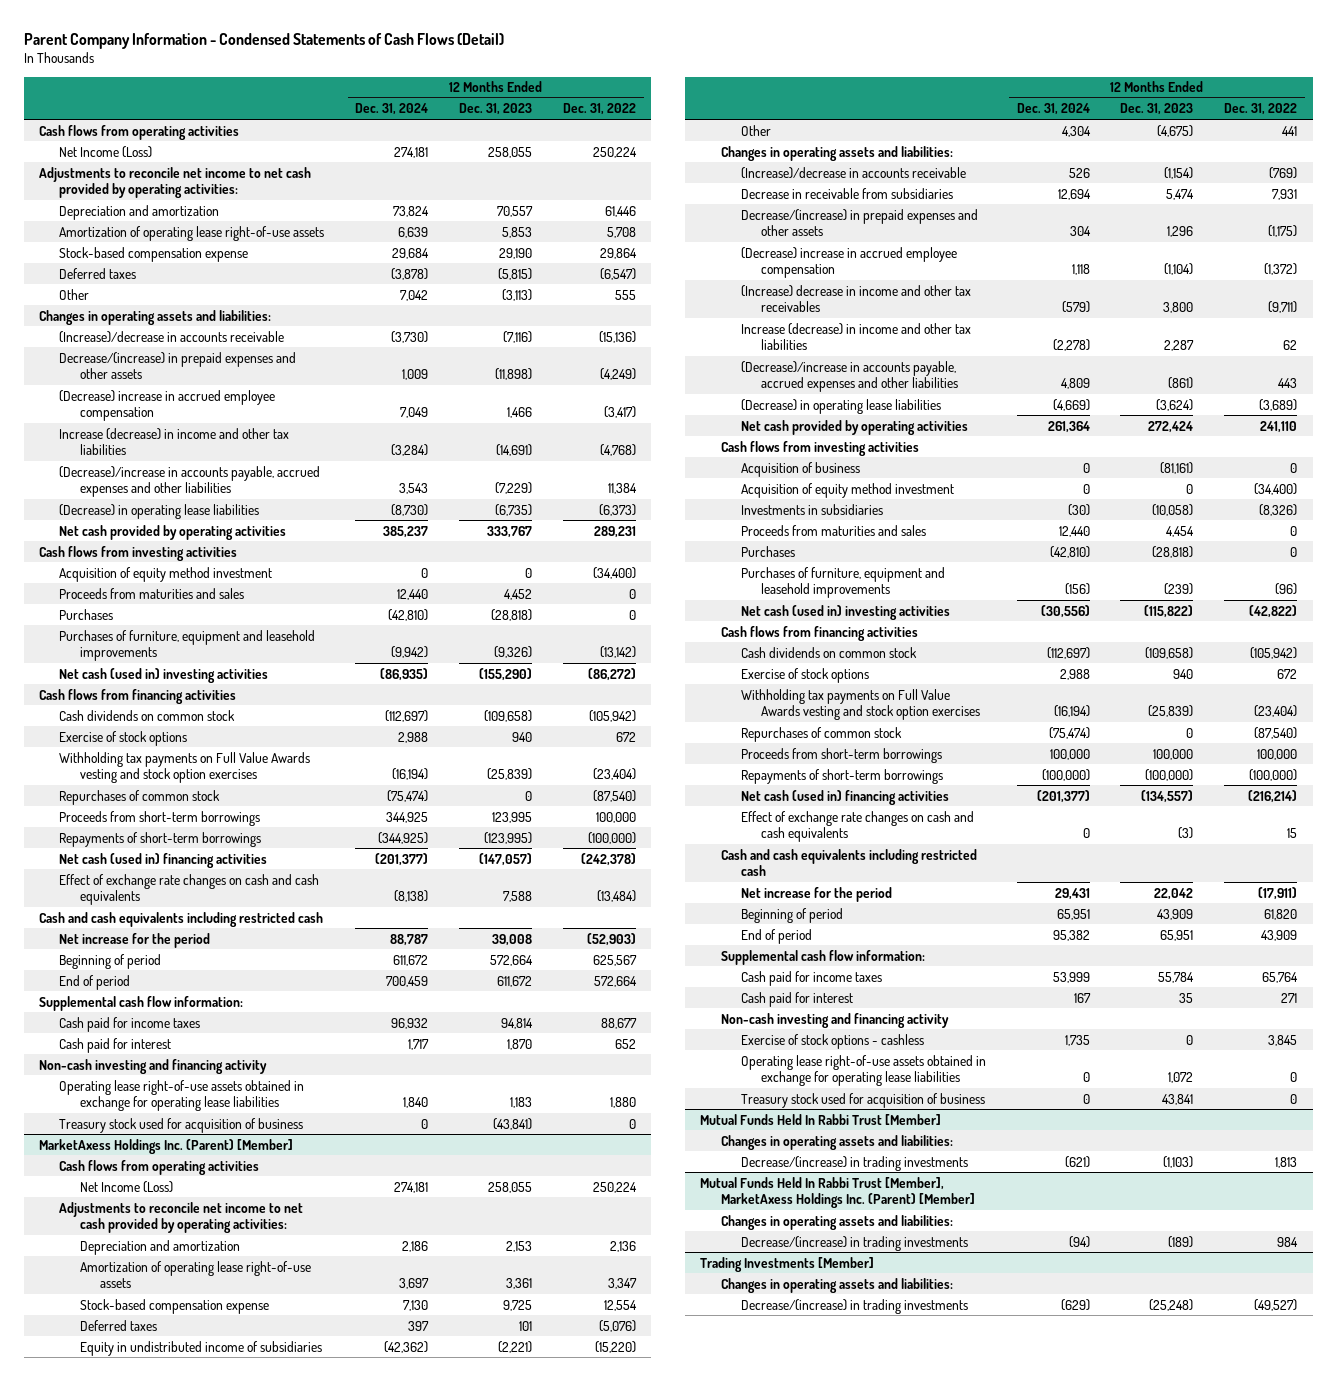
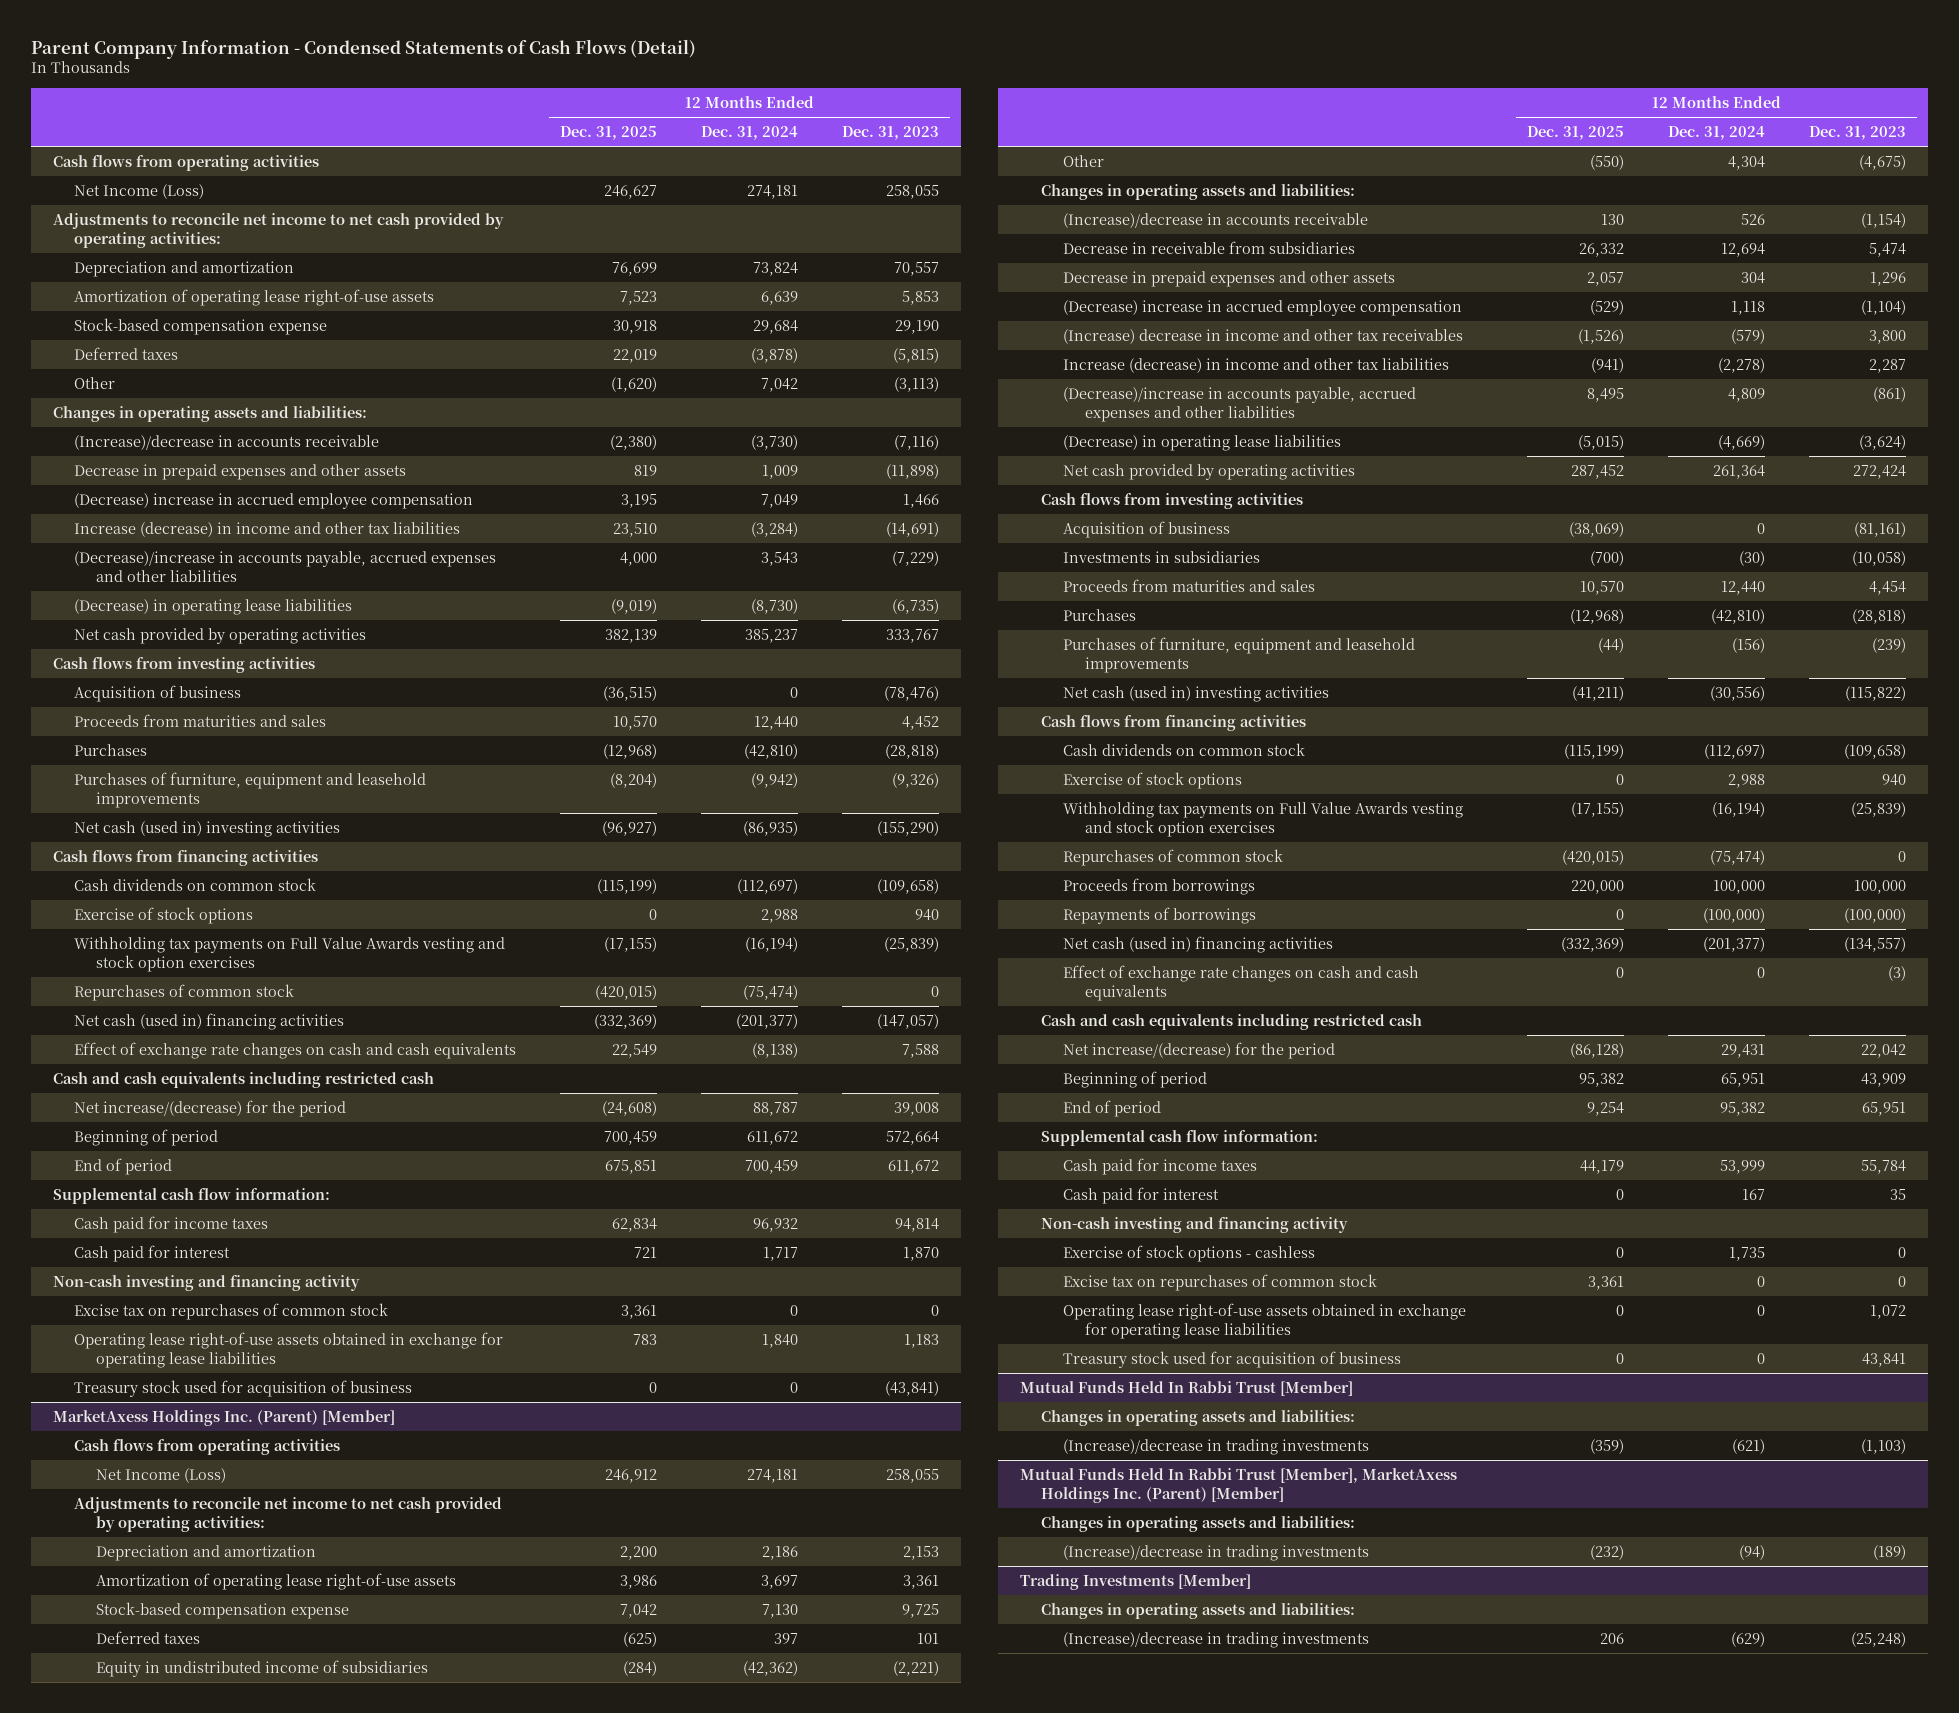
[562,103,636,116] Dec. 31, 2022 -> none
none -> [560,126,658,141] Dec. 31, 2025
[59,351,297,380] Decrease/(increase) in prepaid expenses and other assets -> [74,463,407,480] Decrease in prepaid expenses and other assets
[59,566,273,582] Acquisition of equity method investment -> none
none -> [74,684,242,702] Acquisition of business
[59,810,261,826] Proceeds from short-term borrowings -> none
[59,831,262,847] Repayments of short-term borrowings -> none
[59,932,211,948] Net increase for the period -> [74,1099,347,1117] Net increase/(decrease) for the period
none -> [74,1302,389,1320] Excise tax on repurchases of common stock
[740,208,978,237] Decrease/(increase) in prepaid expenses and other assets -> [1063,270,1396,287] Decrease in prepaid expenses and other assets
[740,482,954,498] Acquisition of equity method investment -> none
[740,747,942,763] Proceeds from short-term borrowings -> [1063,877,1256,895] Proceeds from borrowings
[740,768,943,784] Repayments of short-term borrowings -> [1063,906,1257,924] Repayments of borrowings
[740,886,892,902] Net increase for the period -> [1063,1041,1336,1059] Net increase/(decrease) for the period
none -> [1063,1273,1378,1291] Excise tax on repurchases of common stock
[740,1155,968,1171] Decrease/(increase) in trading investments -> [1063,1438,1370,1455] (Increase)/decrease in trading investments
[740,1235,968,1251] Decrease/(increase) in trading investments -> [1063,1544,1370,1561] (Increase)/decrease in trading investments
[740,1298,968,1314] Decrease/(increase) in trading investments -> [1063,1631,1370,1648] (Increase)/decrease in trading investments

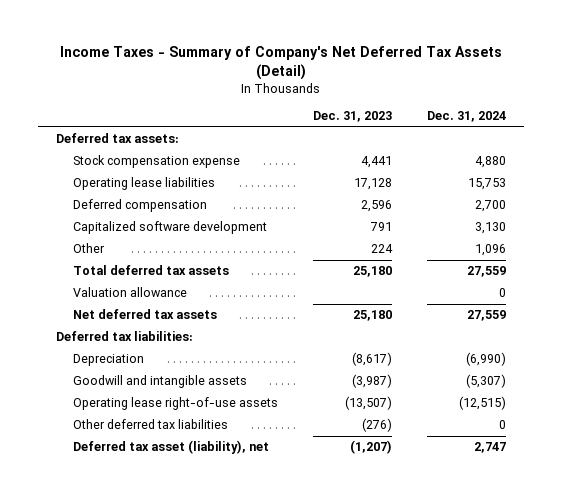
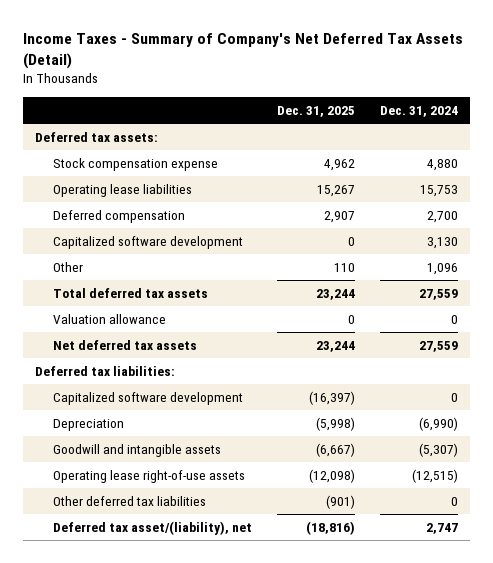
[313,111,393,123] Dec. 31, 2023 -> none
none -> [276,105,355,117] Dec. 31, 2025
none -> [53,391,244,405] Capitalized software development
[73,440,270,455] Deferred tax asset (liability), net -> [53,520,253,535] Deferred tax asset/(liability), net

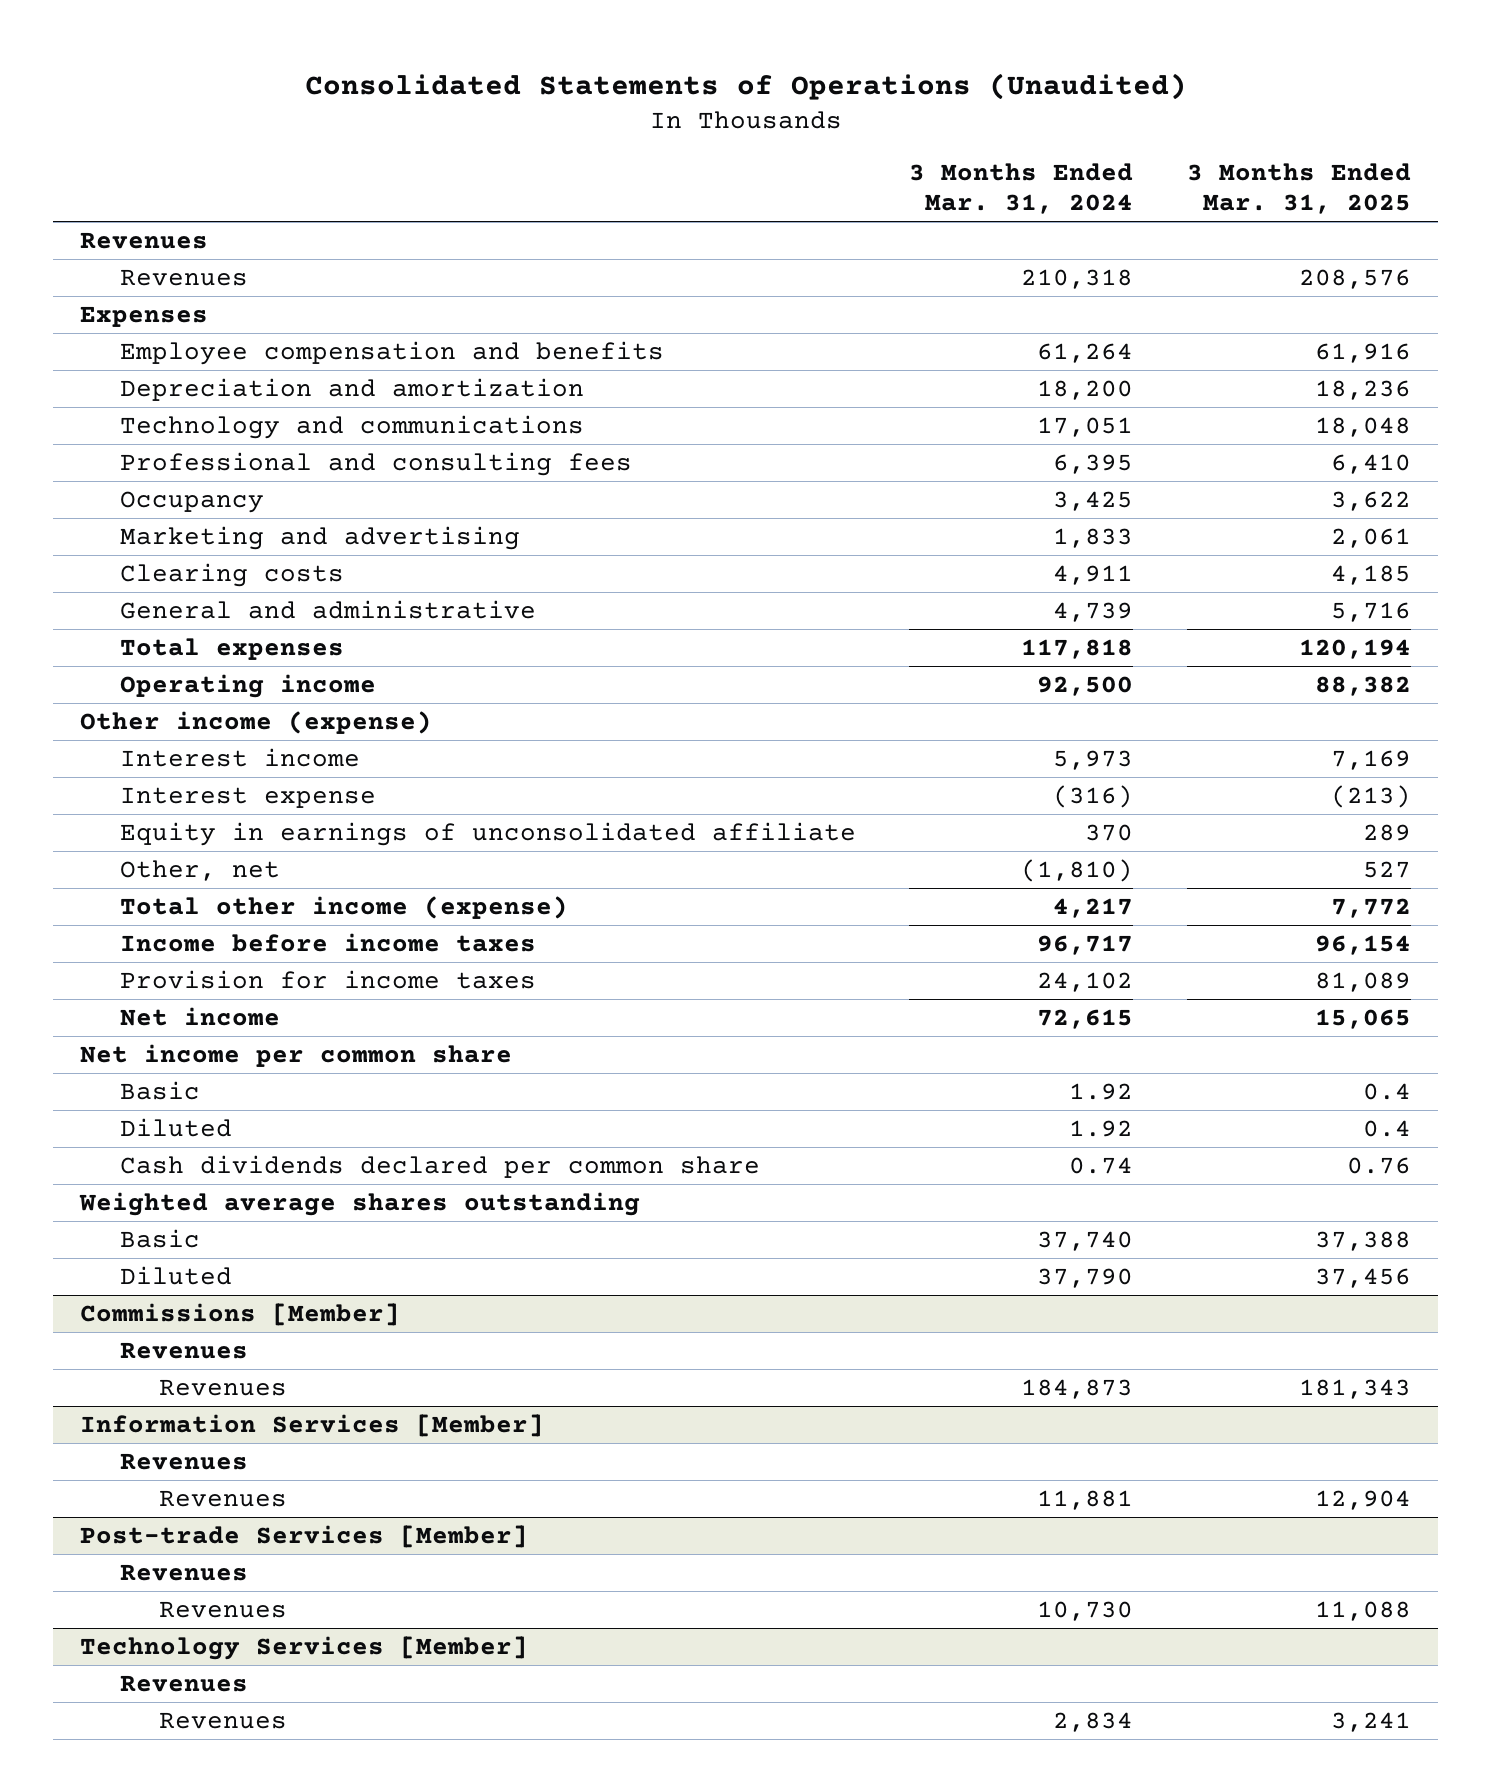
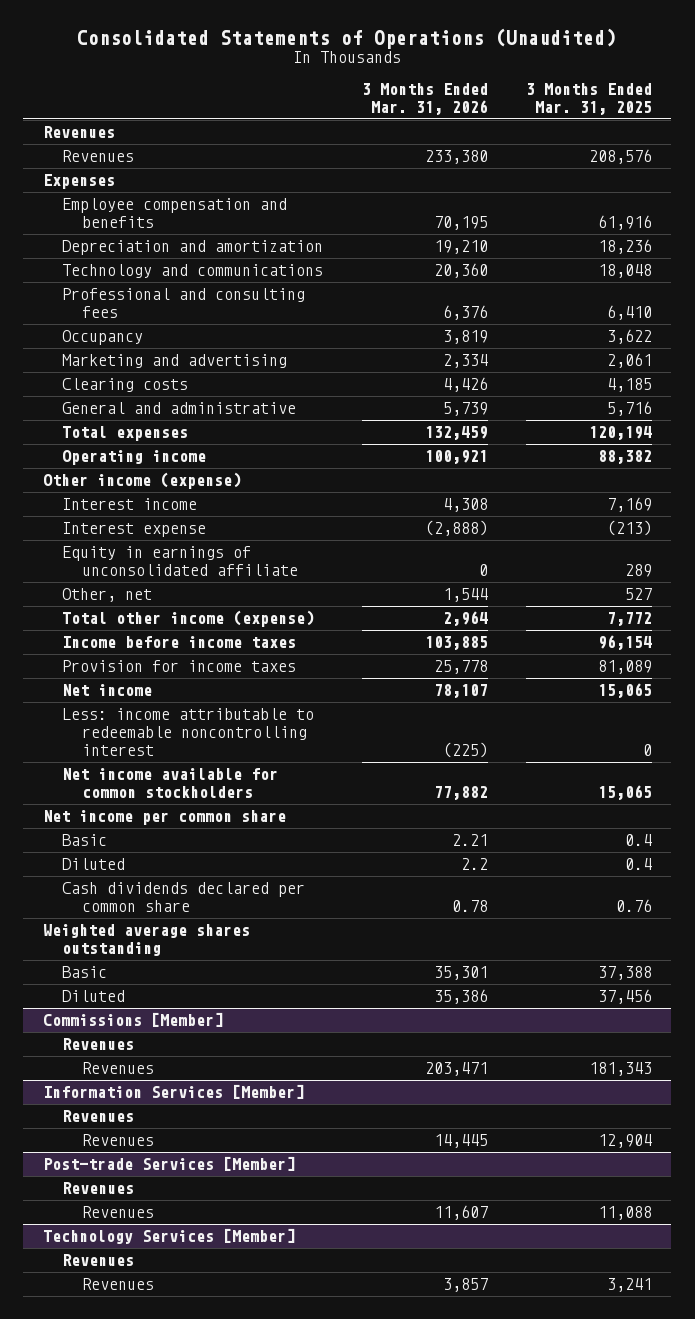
[909,163,1134,215] 3 Months Ended Mar. 31, 2024 -> none
none -> [361,83,488,115] 3 Months Ended Mar. 31, 2026
none -> [62,708,315,756] Less: income attributable to redeemable noncontrolling interest
none -> [62,768,279,799] Net income available for common stockholders

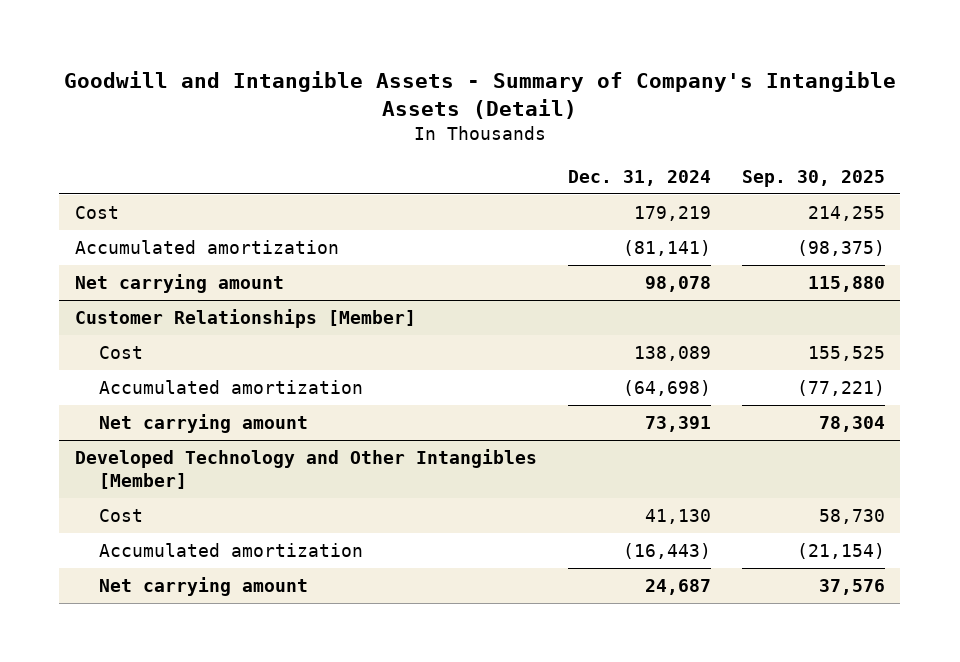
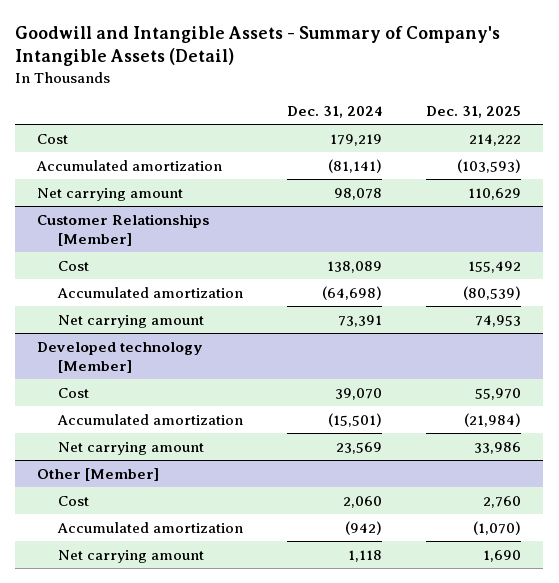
[741,169,885,187] Sep. 30, 2025 -> none
none -> [426,106,522,119] Dec. 31, 2025
[74,449,537,489] Developed Technology and Other Intangibles [Member] -> [37,341,204,374] Developed technology [Member]
[644,509,711,525] 41,130 -> [335,387,383,400] 39,070
[622,543,711,560] (16,443) -> [328,412,383,427] (15,501)
[644,579,711,596] 24,687 -> [336,441,383,454] 23,569
none -> [37,467,160,481] Other [Member]
none -> [58,495,90,506] Cost
none -> [57,521,244,533] Accumulated amortization
none -> [58,549,205,563] Net carrying amount

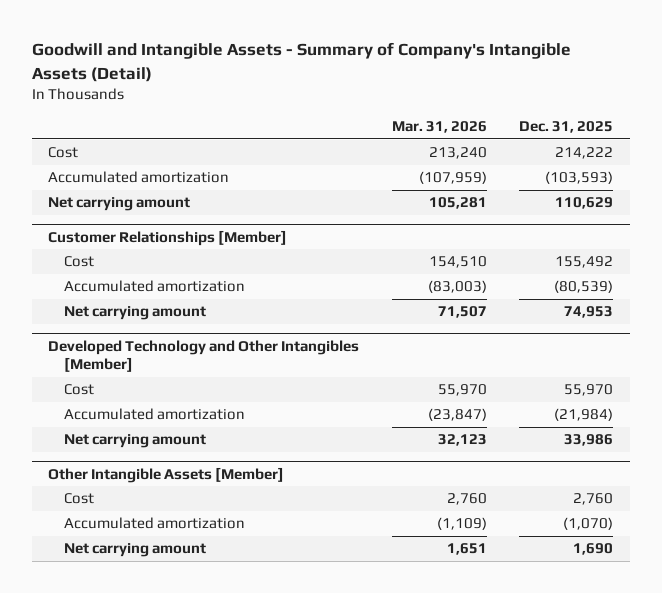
[287,106,383,119] Dec. 31, 2024 -> none
none -> [391,121,487,134] Mar. 31, 2026
[37,341,204,374] Developed technology [Member] -> [48,339,360,373] Developed Technology and Other Intangibles [Member]
[37,467,160,481] Other [Member] -> [48,466,285,483] Other Intangible Assets [Member]

